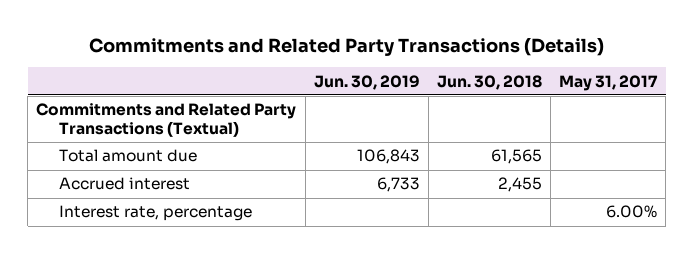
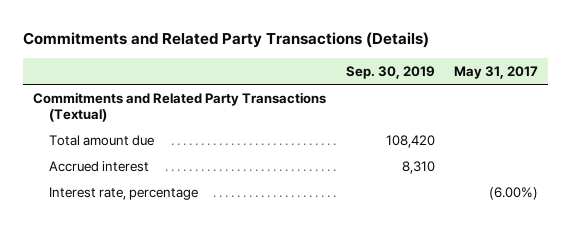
[313,74,420,90] Jun. 30, 2019 -> none
[436,74,542,90] Jun. 30, 2018 -> none
none -> [345,65,435,79] Sep. 30, 2019
[606,205,658,219] 6.00% -> [489,186,539,200] (6.00%)

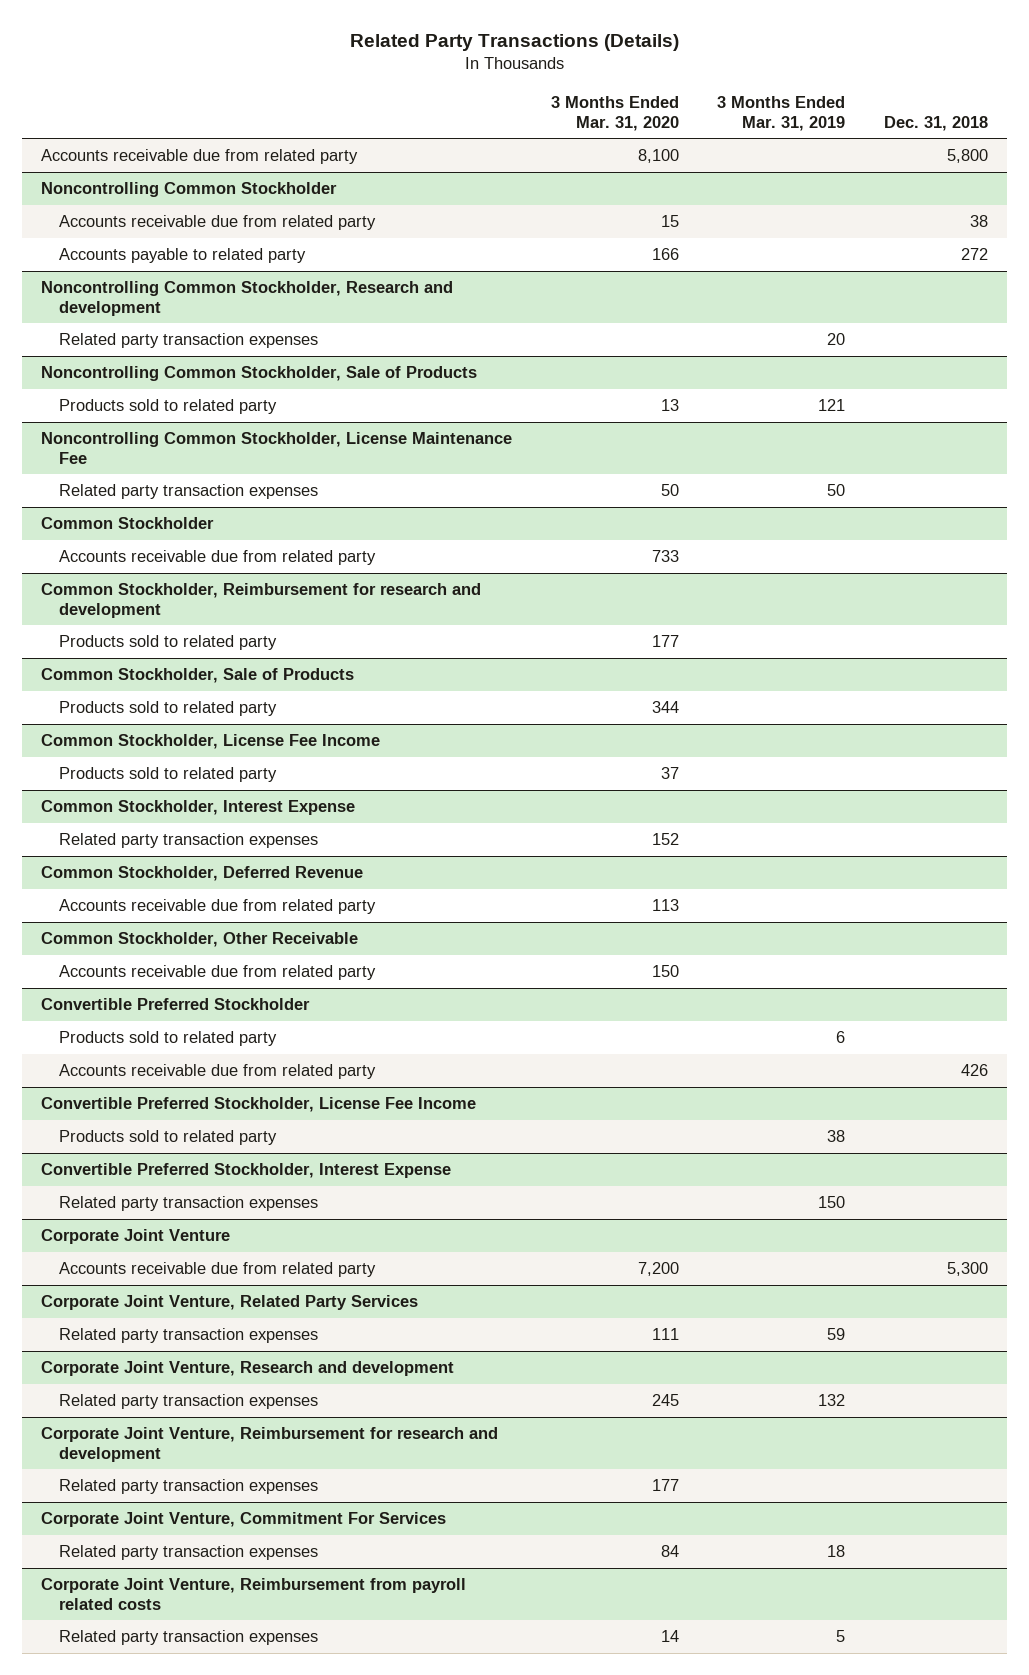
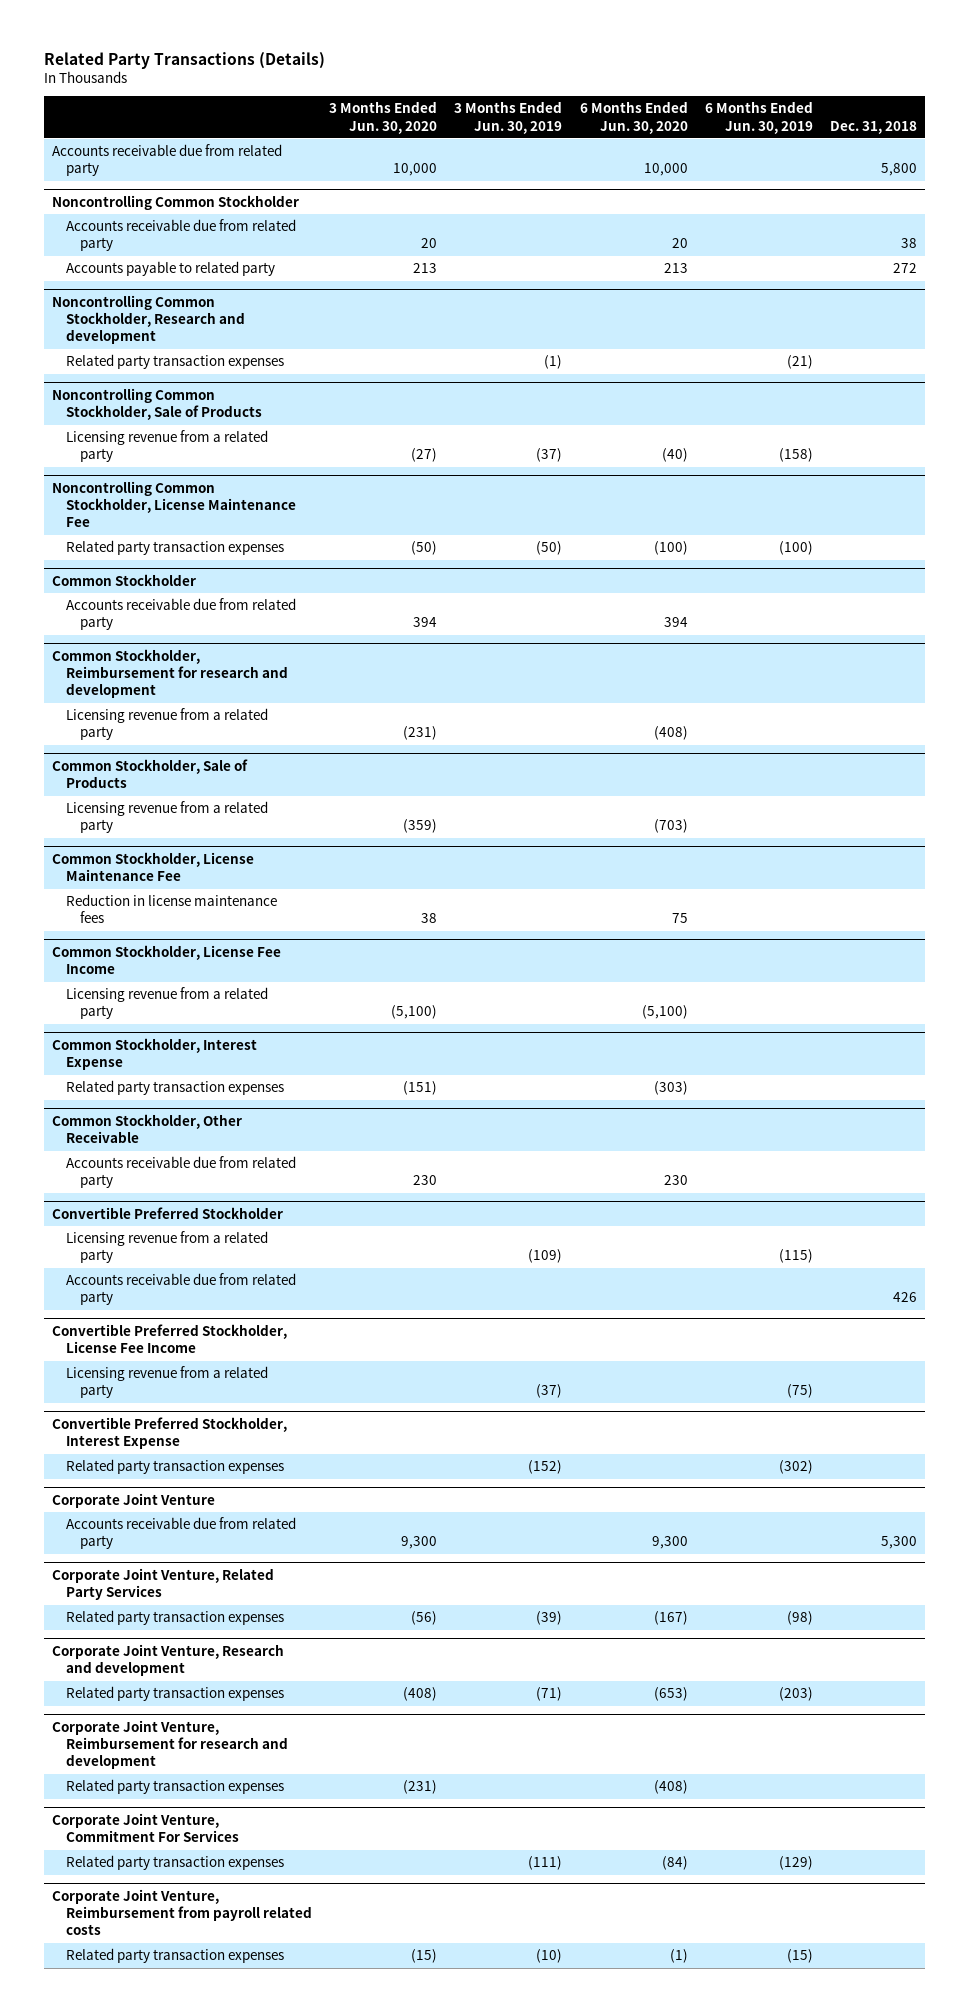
[550,95,679,131] 3 Months Ended Mar. 31, 2020 -> none
[717,95,846,131] 3 Months Ended Mar. 31, 2019 -> none
none -> [329,101,438,134] 3 Months Ended Jun. 30, 2020
none -> [454,101,563,134] 3 Months Ended Jun. 30, 2019
none -> [579,101,688,134] 6 Months Ended Jun. 30, 2020
none -> [704,101,813,134] 6 Months Ended Jun. 30, 2019
[59,398,278,414] Products sold to related party -> [66,430,269,463] Licensing revenue from a related party
[59,634,278,650] Products sold to related party -> [66,708,269,741] Licensing revenue from a related party
[59,700,278,716] Products sold to related party -> [66,801,269,834] Licensing revenue from a related party
none -> [52,851,255,882] Common Stockholder, License Maintenance Fee
none -> [66,894,278,924] Reduction in license maintenance fees
[59,766,278,782] Products sold to related party -> [66,987,269,1020] Licensing revenue from a related party
[40,865,363,881] Common Stockholder, Deferred Revenue -> none
[59,898,377,914] Accounts receivable due from related party -> none
[59,1030,278,1046] Products sold to related party -> [66,1231,269,1264] Licensing revenue from a related party
[59,1129,278,1145] Products sold to related party -> [66,1366,269,1399] Licensing revenue from a related party

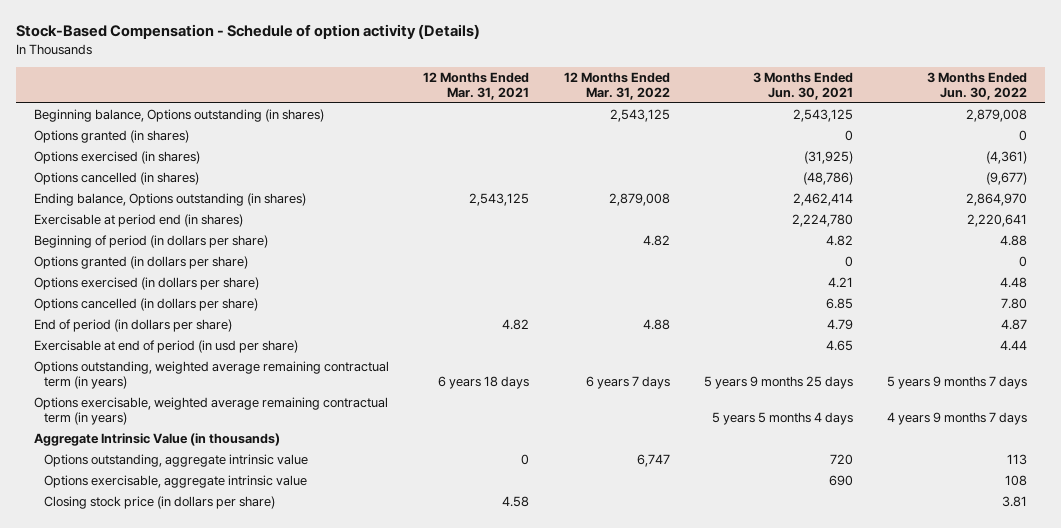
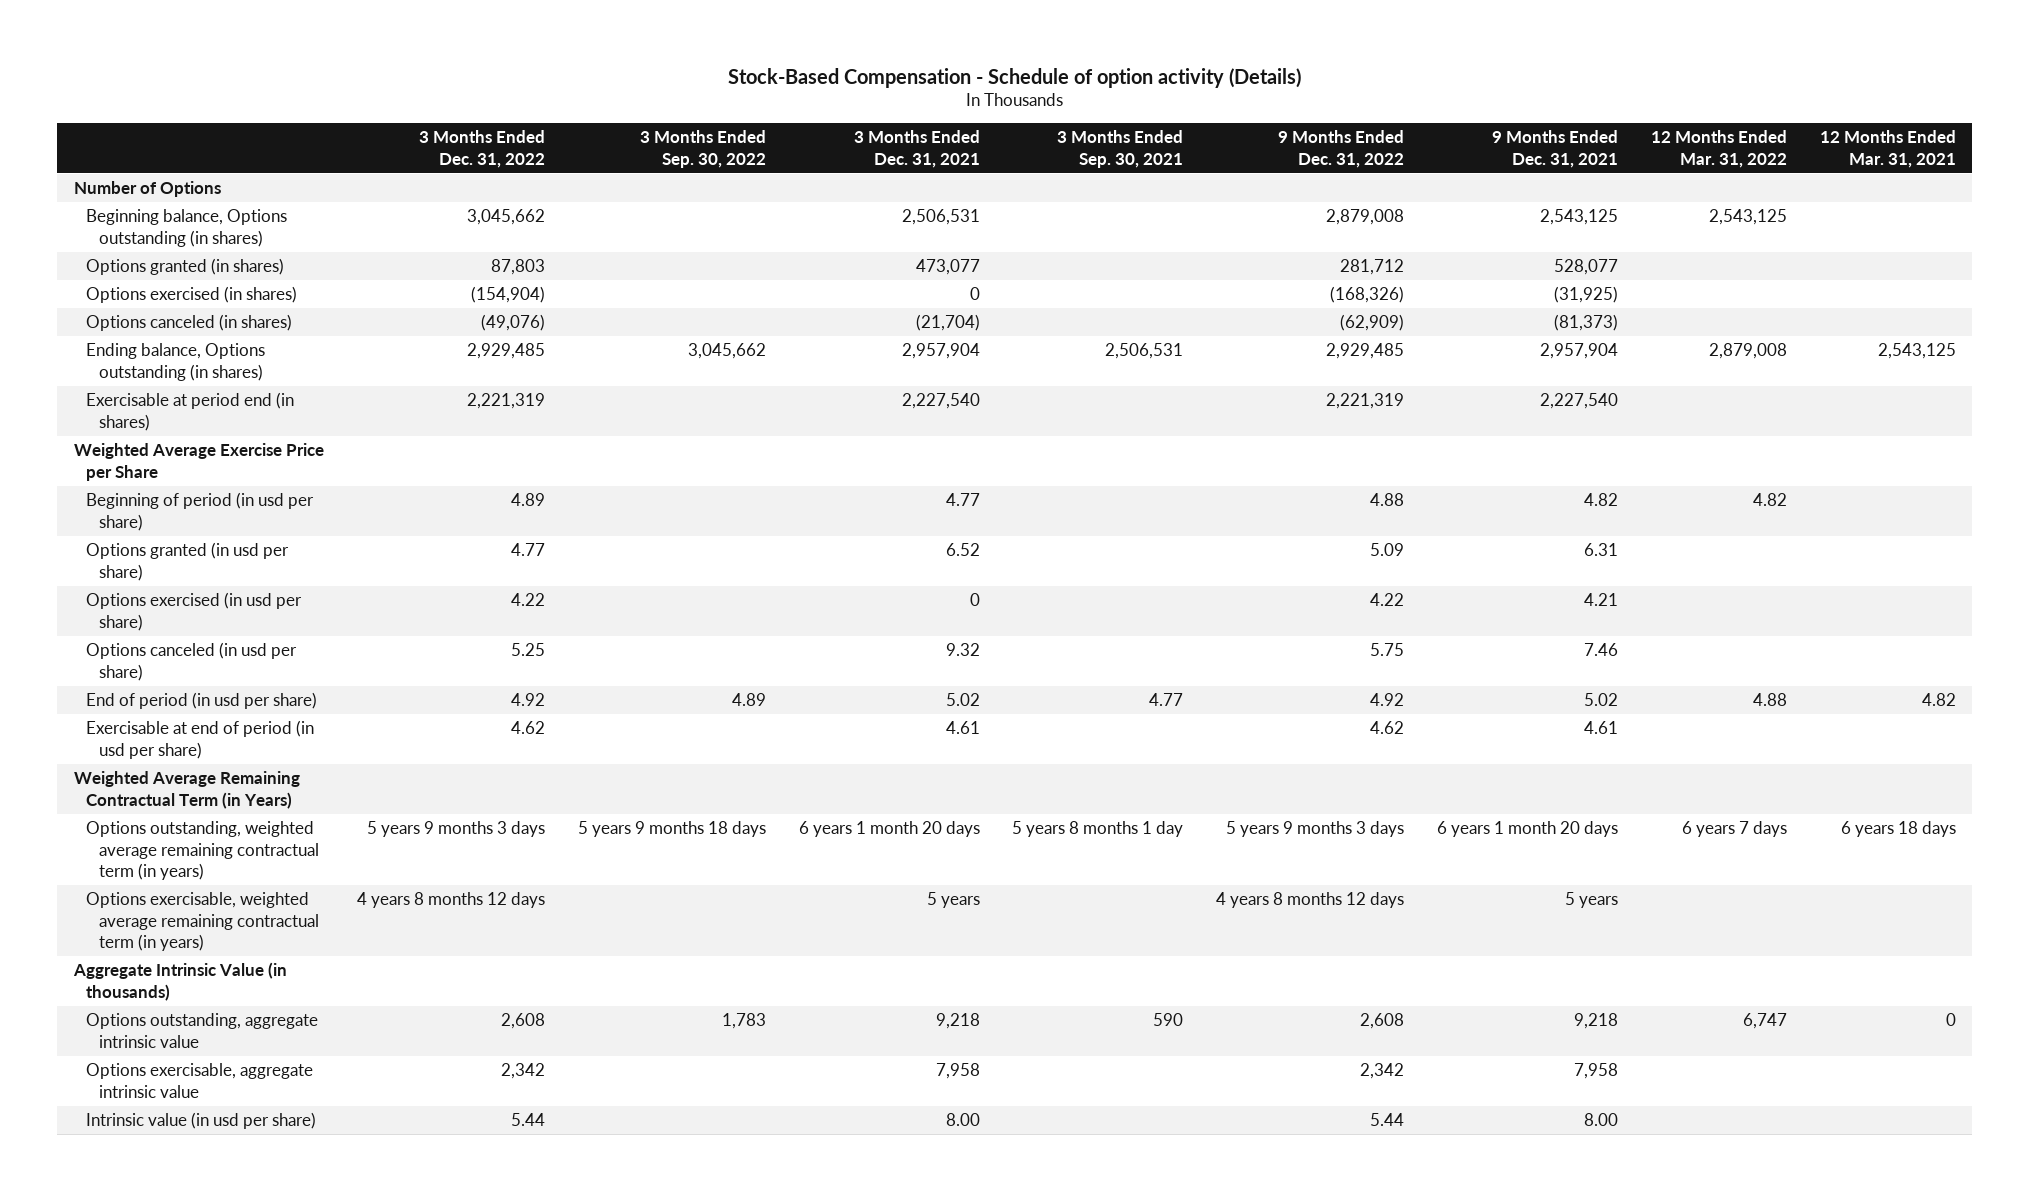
[752,71,853,100] 3 Months Ended Jun. 30, 2021 -> none
[927,71,1028,100] 3 Months Ended Jun. 30, 2022 -> none
none -> [418,130,545,168] 3 Months Ended Dec. 31, 2022
none -> [639,130,766,168] 3 Months Ended Sep. 30, 2022
none -> [853,130,980,168] 3 Months Ended Dec. 31, 2021
none -> [1057,130,1184,168] 3 Months Ended Sep. 30, 2021
none -> [1278,130,1405,168] 9 Months Ended Dec. 31, 2022
none -> [1492,130,1619,168] 9 Months Ended Dec. 31, 2021
none -> [73,181,221,198] Number of Options
[33,171,199,185] Options cancelled (in shares) -> [86,314,293,332] Options canceled (in shares)
none -> [73,443,324,481] Weighted Average Exercise Price per Share
[33,234,268,248] Beginning of period (in dollars per share) -> [86,492,315,531] Beginning of period (in usd per share)
[33,255,248,269] Options granted (in dollars per share) -> [86,542,290,581] Options granted (in usd per share)
[33,276,259,290] Options exercised (in dollars per share) -> [86,592,303,631] Options exercised (in usd per share)
[33,297,258,311] Options cancelled (in dollars per share) -> [86,642,298,681] Options canceled (in usd per share)
[33,318,232,332] End of period (in dollars per share) -> [86,692,318,710] End of period (in usd per share)
none -> [73,771,300,809] Weighted Average Remaining Contractual Term (in Years)
[44,495,276,509] Closing stock price (in dollars per share) -> none
none -> [86,1112,317,1130] Intrinsic value (in usd per share)

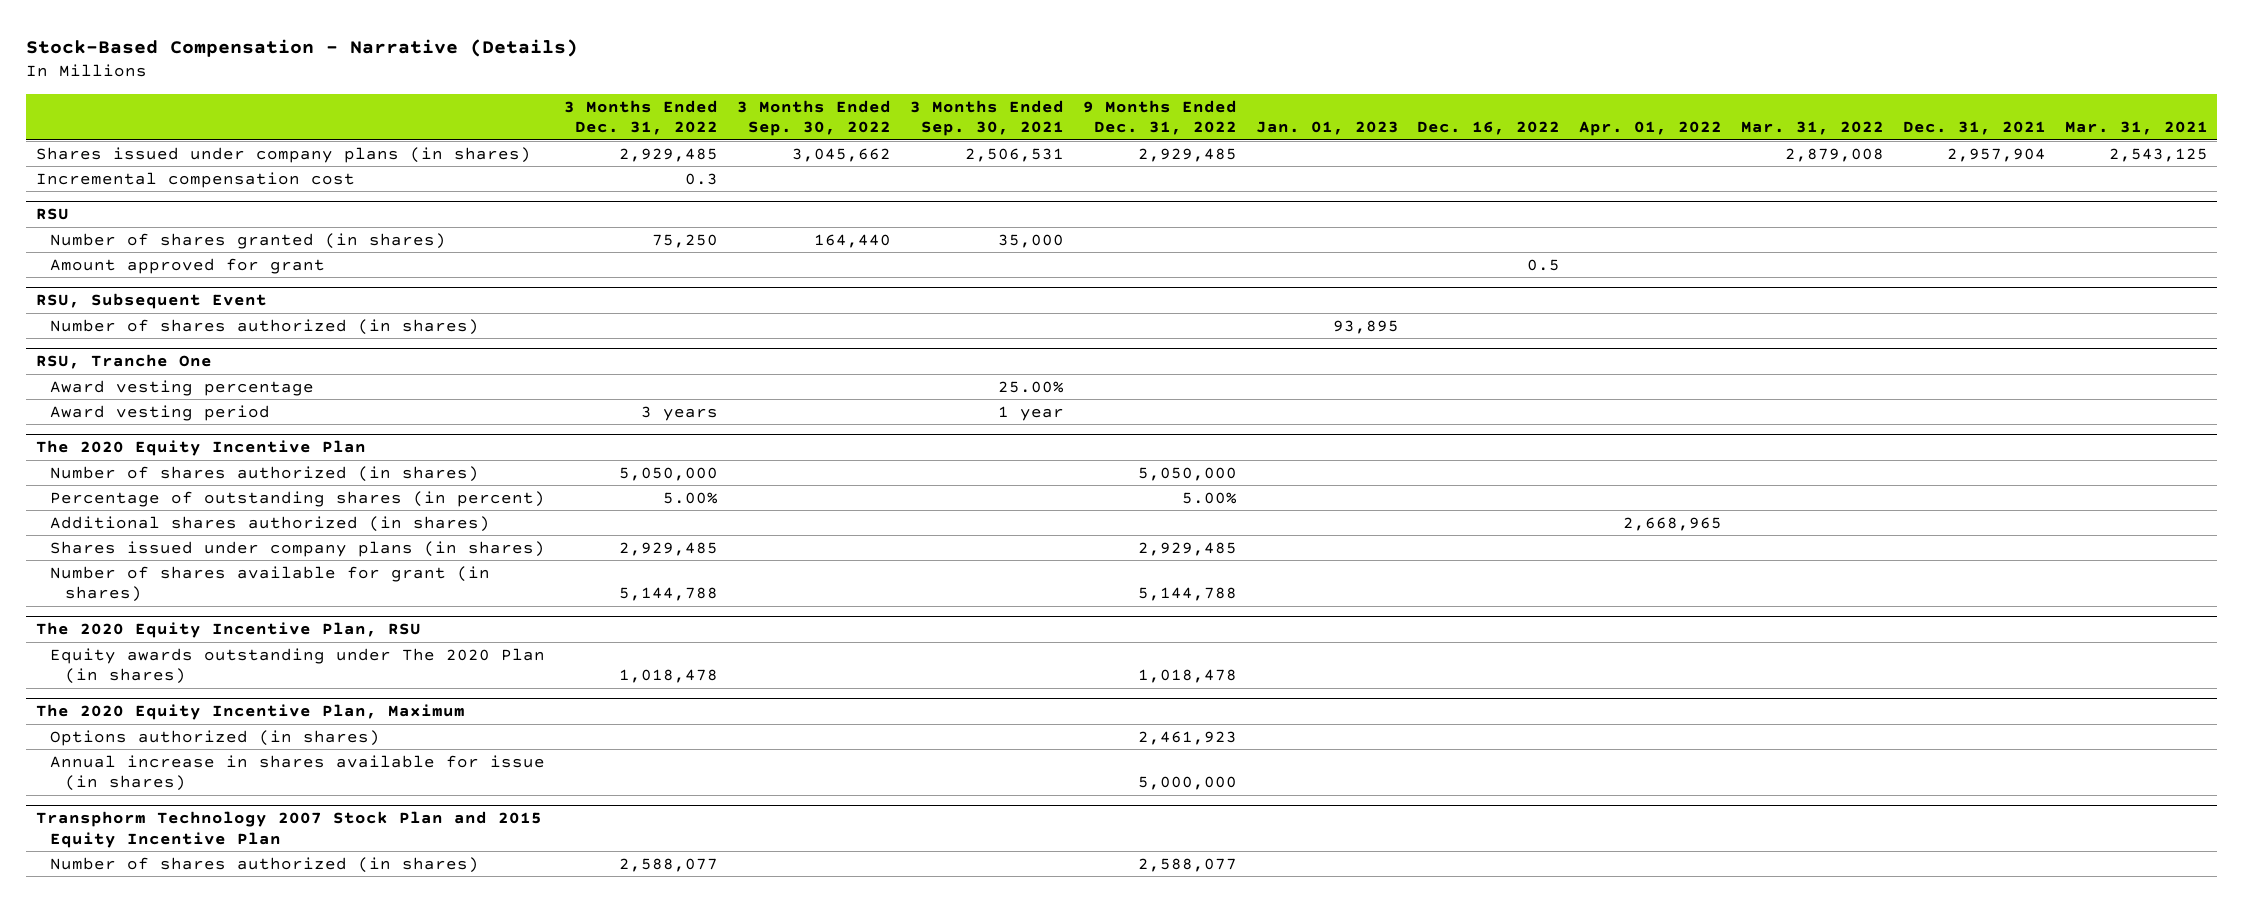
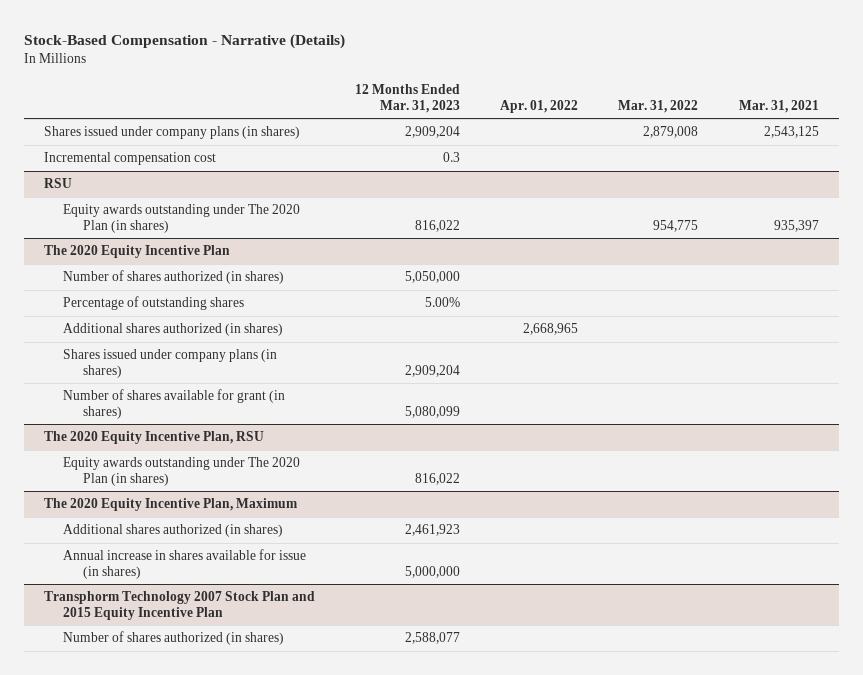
[564,99,719,136] 3 Months Ended Dec. 31, 2022 -> none
[737,99,892,137] 3 Months Ended Sep. 30, 2022 -> none
[909,99,1064,137] 3 Months Ended Sep. 30, 2021 -> none
[1082,99,1237,136] 9 Months Ended Dec. 31, 2022 -> none
[1255,121,1399,136] Jan. 01, 2023 -> none
[1417,121,1561,136] Dec. 16, 2022 -> none
[1902,121,2046,136] Dec. 31, 2021 -> none
none -> [355,83,461,113] 12 Months Ended Mar. 31, 2023
[50,232,447,249] Number of shares granted (in shares) -> none
[50,257,326,274] Amount approved for grant -> none
[35,293,267,310] RSU, Subsequent Event -> none
[50,318,480,335] Number of shares authorized (in shares) -> none
[35,354,212,370] RSU, Tranche One -> none
[50,379,315,396] Award vesting percentage -> none
[50,404,271,421] Award vesting period -> none
none -> [63,204,301,233] Equity awards outstanding under The 2020 Plan (in shares)
[50,490,546,507] Percentage of outstanding shares (in percent) -> [63,296,245,311] Percentage of outstanding shares
[50,729,381,746] Options authorized (in shares) -> [63,524,284,538] Additional shares authorized (in shares)

